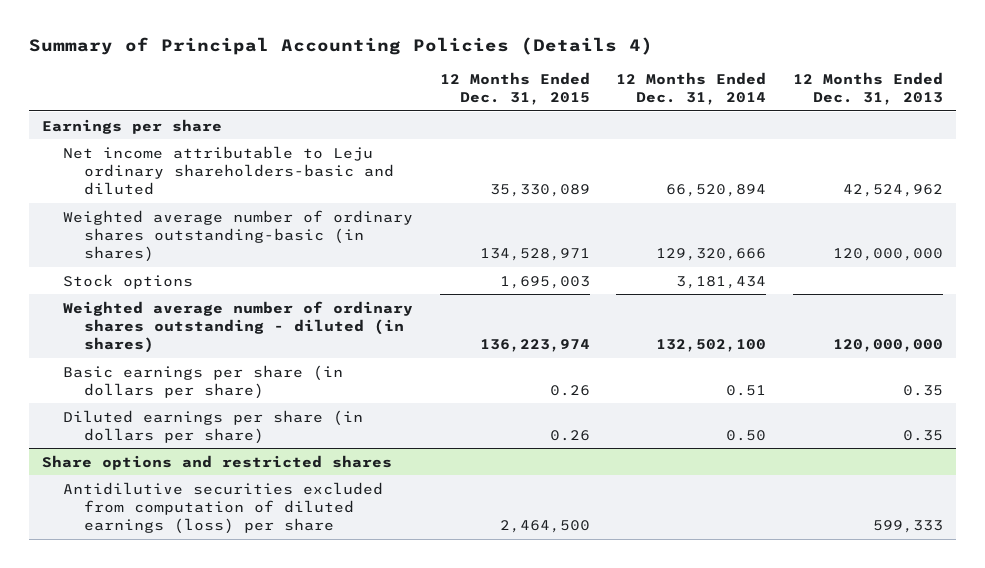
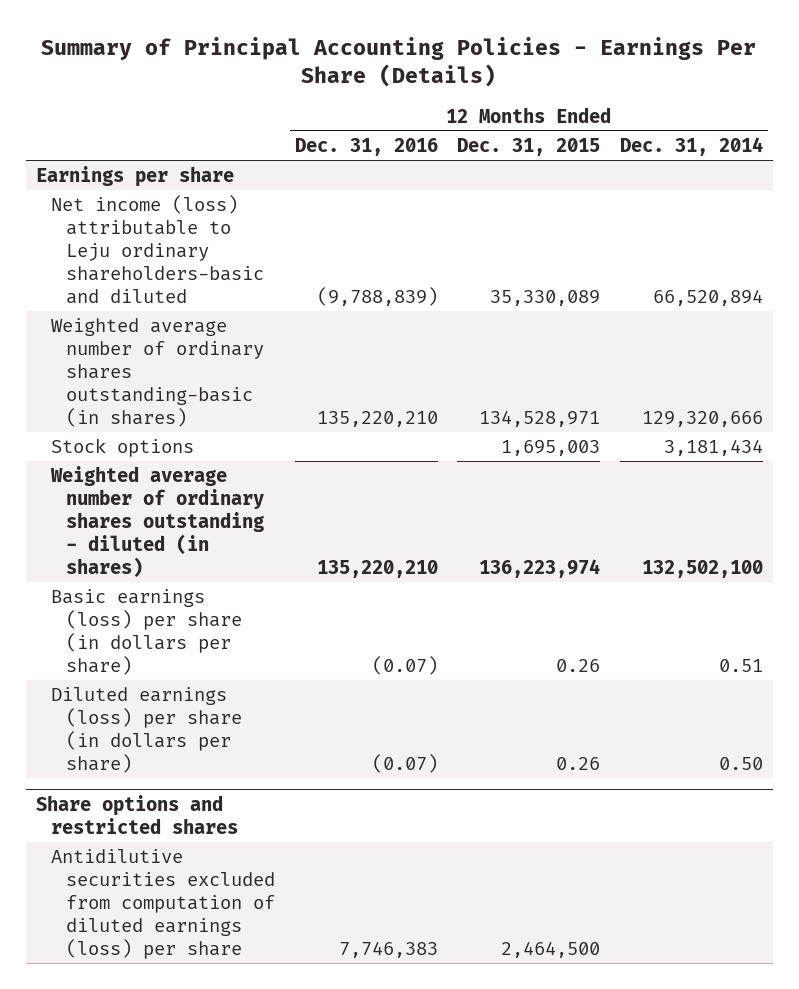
[29,36,654,55] Summary of Principal Accounting Policies (Details 4) -> [41,36,757,88] Summary of Principal Accounting Policies - Earnings Per Share (Details)
[793,71,944,105] 12 Months Ended Dec. 31, 2013 -> none
none -> [294,138,438,157] Dec. 31, 2016
[62,145,394,196] Net income attributable to Leju ordinary shareholders-basic and diluted -> [51,195,265,305] Net income (loss) attributable to Leju ordinary shareholders-basic and diluted
[62,364,343,399] Basic earnings per share (in dollars per share) -> [51,589,243,676] Basic earnings (loss) per share (in dollars per share)
[62,409,363,444] Diluted earnings per share (in dollars per share) -> [51,687,243,774] Diluted earnings (loss) per share (in dollars per share)

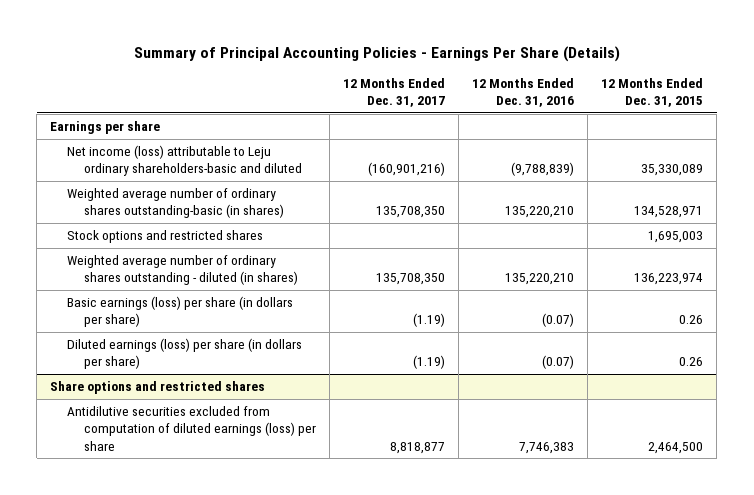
[619,137,763,157] Dec. 31, 2014 -> none
none -> [342,78,445,108] 12 Months Ended Dec. 31, 2017
[51,438,195,458] Stock options -> [67,230,264,244] Stock options and restricted shares

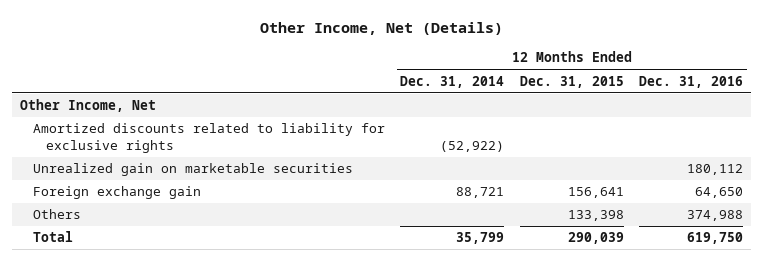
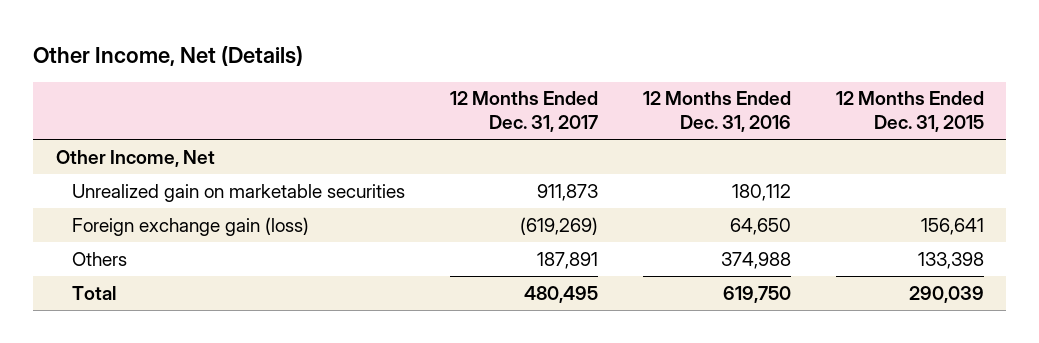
[400,75,505,88] Dec. 31, 2014 -> none
none -> [450,91,599,133] 12 Months Ended Dec. 31, 2017
[32,123,385,154] Amortized discounts related to liability for exclusive rights -> none
[32,186,201,200] Foreign exchange gain -> [72,216,310,236] Foreign exchange gain (loss)

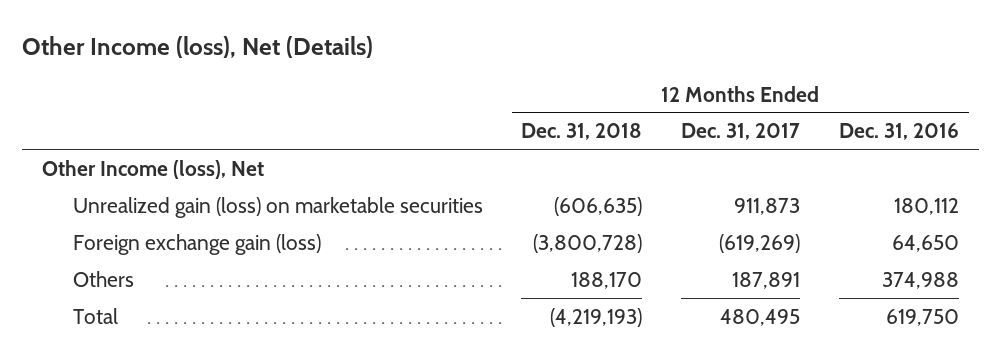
[33,45,304,66] Other Income, Net (Details) -> [22,35,374,58] Other Income (loss), Net (Details)
[835,91,984,133] 12 Months Ended Dec. 31, 2015 -> none
none -> [521,123,643,141] Dec. 31, 2018
[55,149,215,167] Other Income, Net -> [41,159,264,179] Other Income (loss), Net
[72,183,406,202] Unrealized gain on marketable securities -> [72,196,483,218] Unrealized gain (loss) on marketable securities

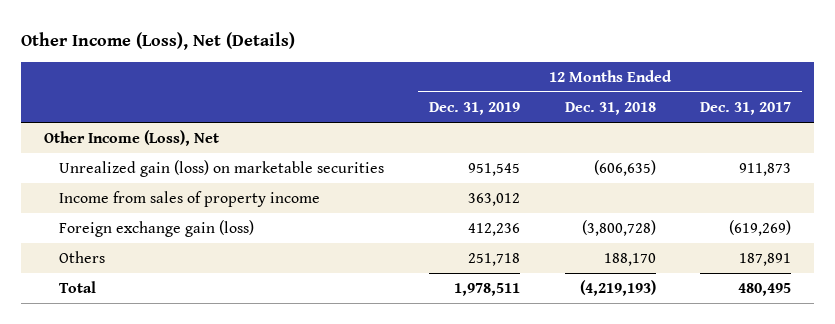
[22,35,374,58] Other Income (loss), Net (Details) -> [21,32,296,51] Other Income (Loss), Net (Details)
[839,123,960,141] Dec. 31, 2016 -> none
none -> [428,101,520,115] Dec. 31, 2019
[41,159,264,179] Other Income (loss), Net -> [43,129,219,146] Other Income (Loss), Net
none -> [59,190,321,207] Income from sales of property income

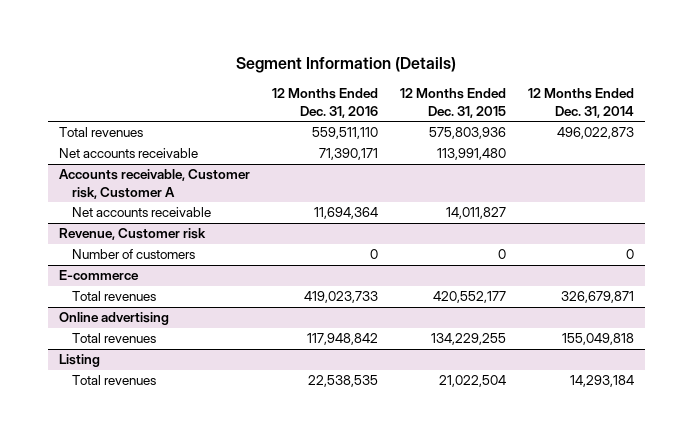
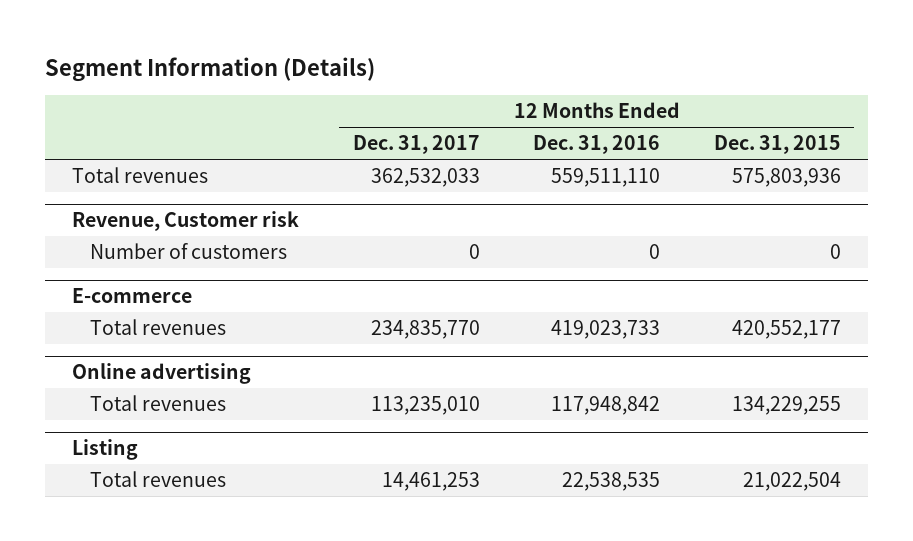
[528,88,635,118] 12 Months Ended Dec. 31, 2014 -> none
none -> [352,135,480,155] Dec. 31, 2017
[58,148,198,159] Net accounts receivable -> none
[58,169,250,199] Accounts receivable, Customer risk, Customer A -> none
[72,207,212,218] Net accounts receivable -> none

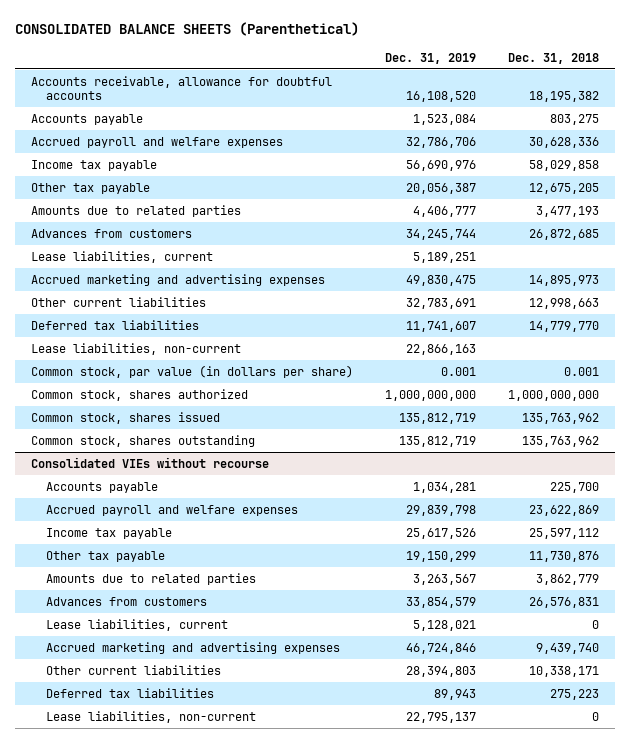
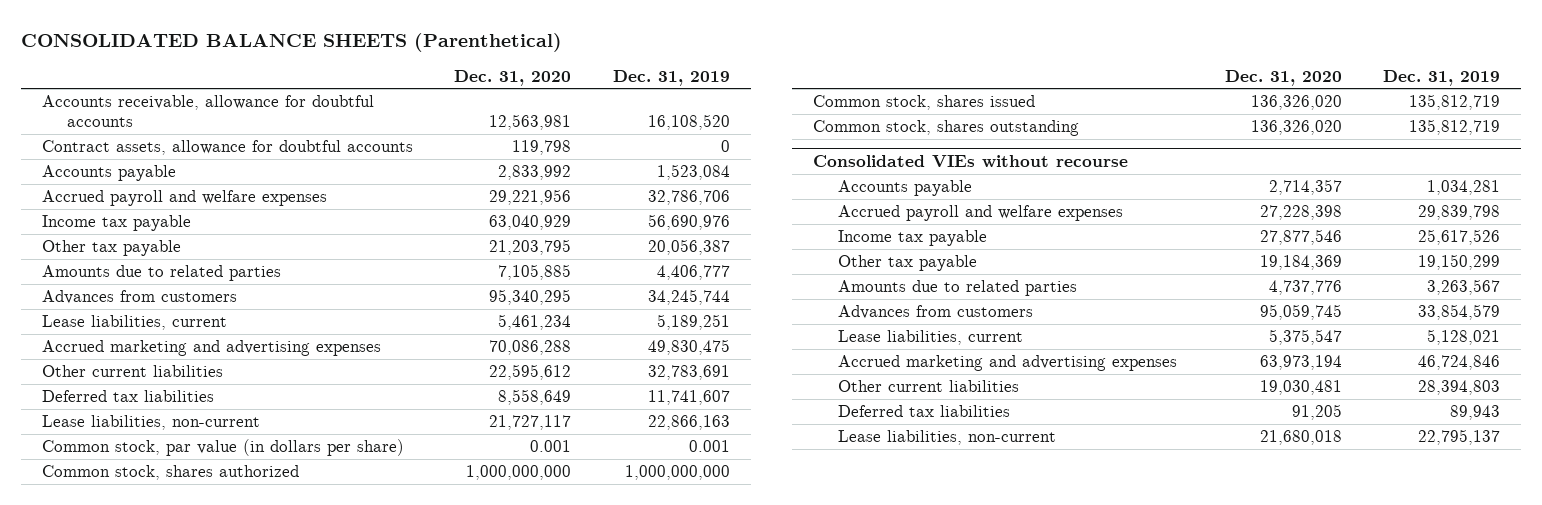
[507,52,599,64] Dec. 31, 2018 -> none
none -> [454,69,572,86] Dec. 31, 2020
none -> [42,140,414,156] Contract assets, allowance for doubtful accounts

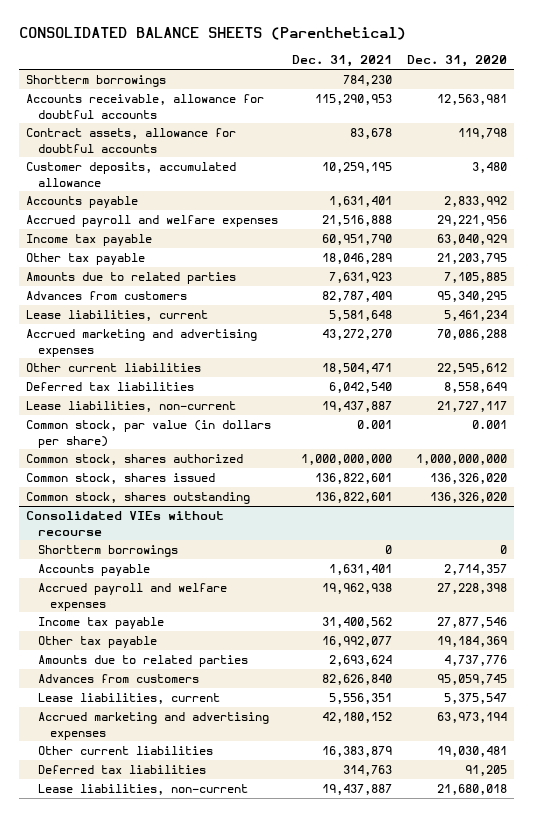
[612,69,730,86] Dec. 31, 2019 -> none
none -> [292,55,393,68] Dec. 31, 2021
none -> [26,75,167,88] Shortterm borrowings
none -> [26,162,237,187] Customer deposits, accumulated allowance
none -> [37,545,178,558] Shortterm borrowings

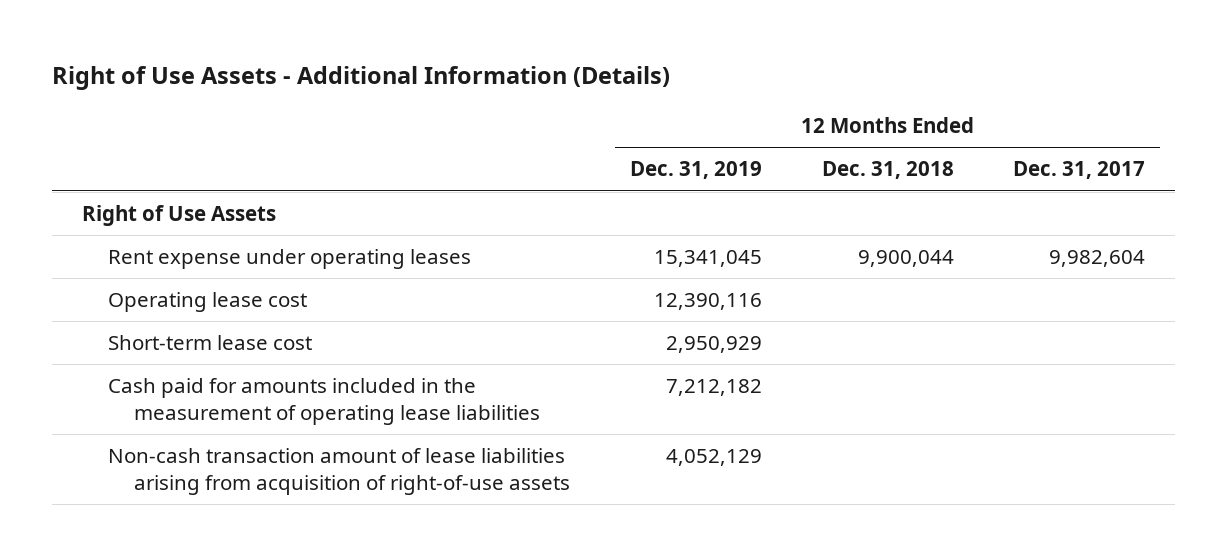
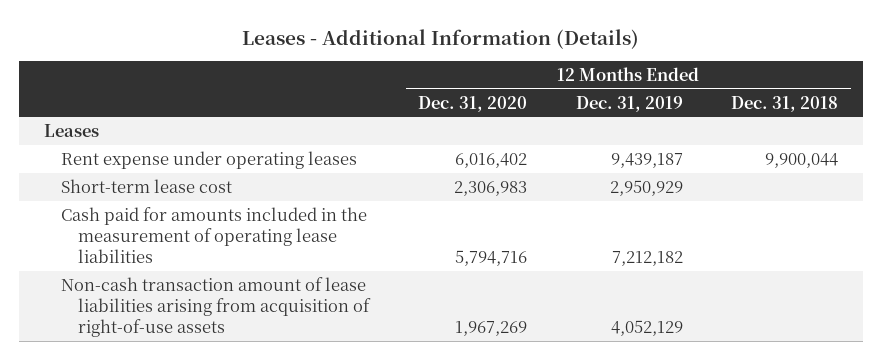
[51,65,670,90] Right of Use Assets - Additional Information (Details) -> [242,28,640,49] Leases - Additional Information (Details)
[1013,161,1146,180] Dec. 31, 2017 -> none
none -> [417,95,527,112] Dec. 31, 2020
[107,291,307,312] Operating lease cost -> none
[81,204,276,226] Right of Use Assets -> [43,123,99,137] Leases
[653,249,762,267] 15,341,045 -> [610,152,683,168] 9,439,187

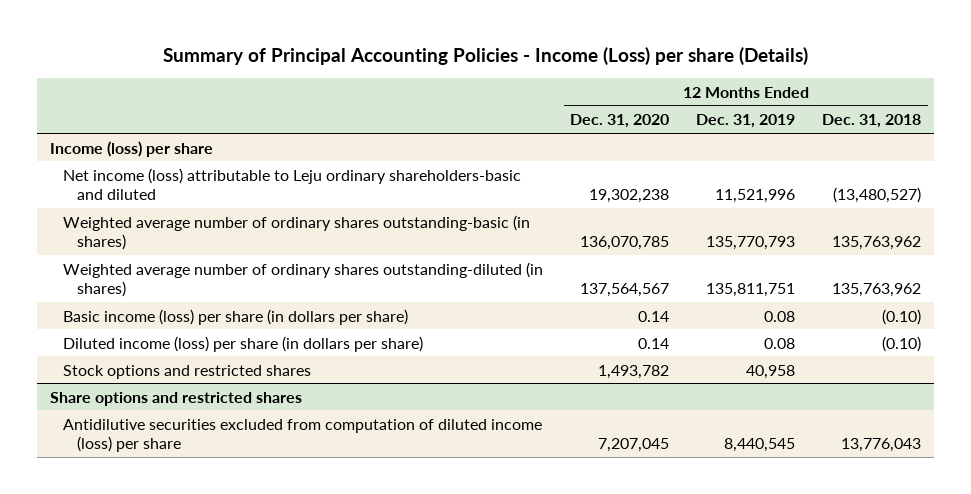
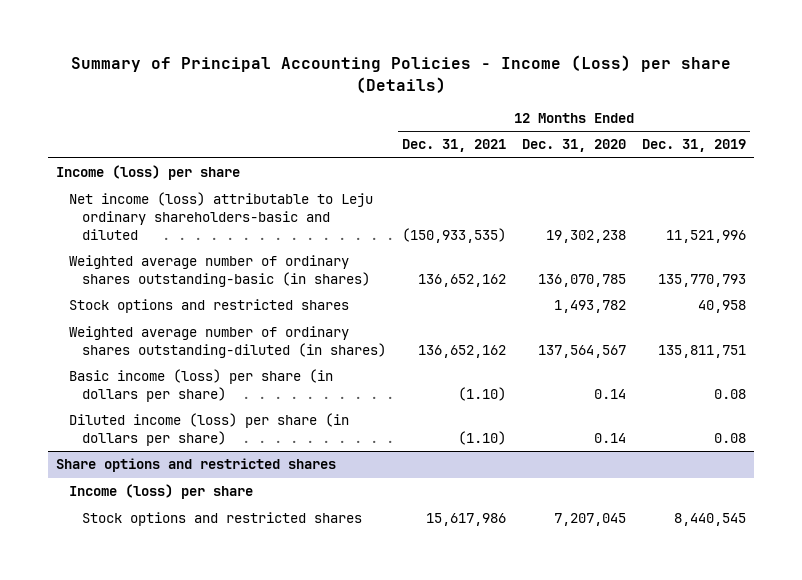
[821,114,921,129] Dec. 31, 2018 -> none
none -> [401,139,506,153] Dec. 31, 2021
[63,364,312,379] Stock options and restricted shares -> [68,299,349,314] Stock options and restricted shares
none -> [68,484,253,500] Income (loss) per share
[63,418,543,453] Antidilutive securities excluded from computation of diluted income (loss) per share -> [81,512,362,527] Stock options and restricted shares

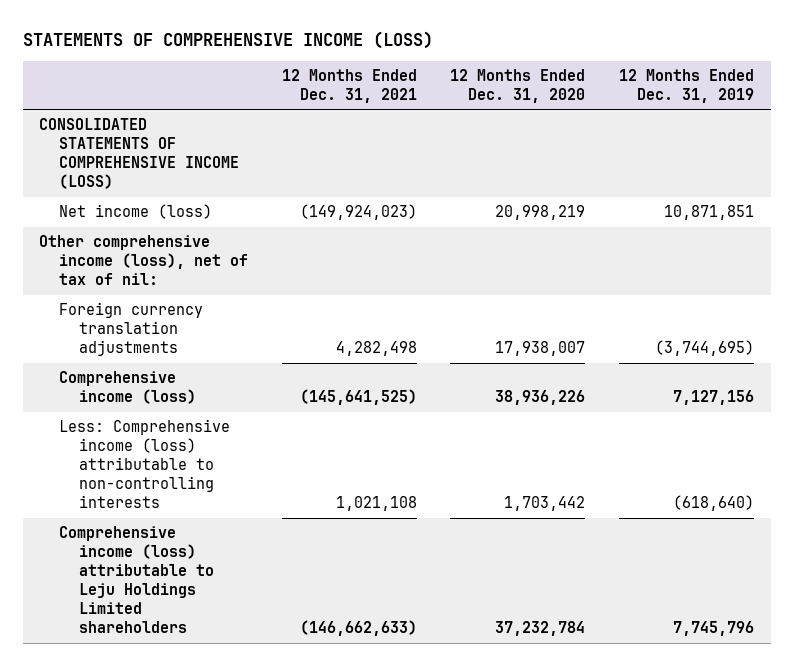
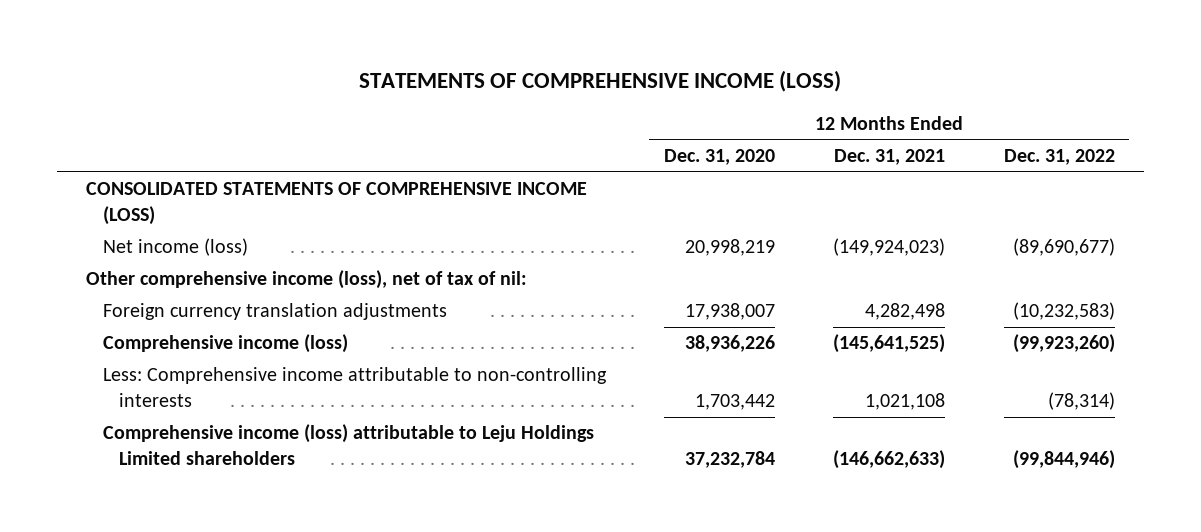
[619,69,755,104] 12 Months Ended Dec. 31, 2019 -> none
none -> [1003,149,1115,166] Dec. 31, 2022
[59,419,231,509] Less: Comprehensive income (loss) attributable to non-controlling interests -> [102,367,607,408] Less: Comprehensive income attributable to non-controlling interests

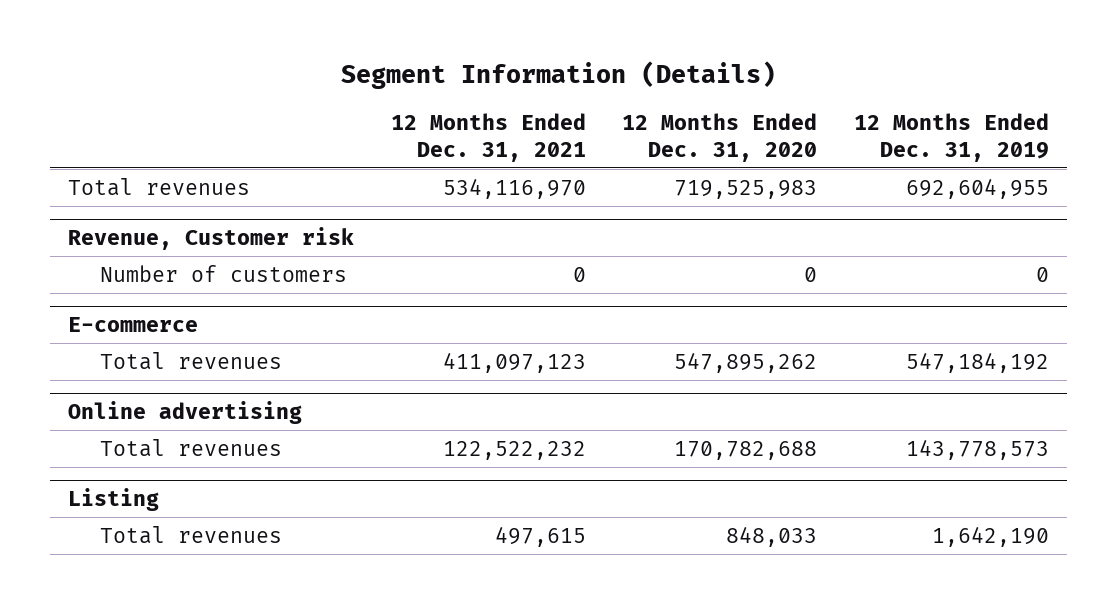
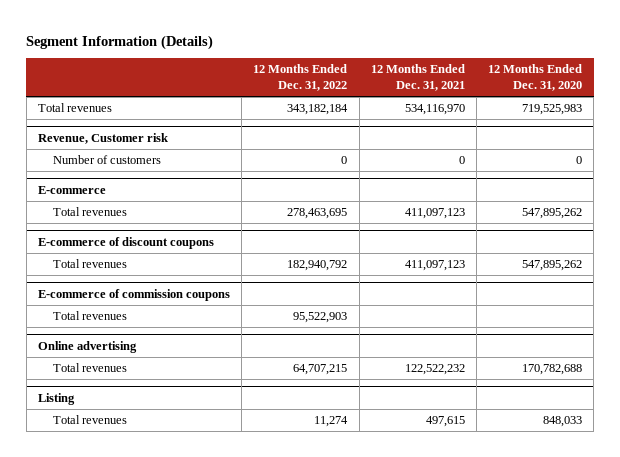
[853,113,1049,163] 12 Months Ended Dec. 31, 2019 -> none
none -> [253,64,348,91] 12 Months Ended Dec. 31, 2022
none -> [38,236,215,249] E-commerce of discount coupons
none -> [52,259,127,269] Total revenues
none -> [38,288,231,301] E-commerce of commission coupons
none -> [52,311,127,321] Total revenues

